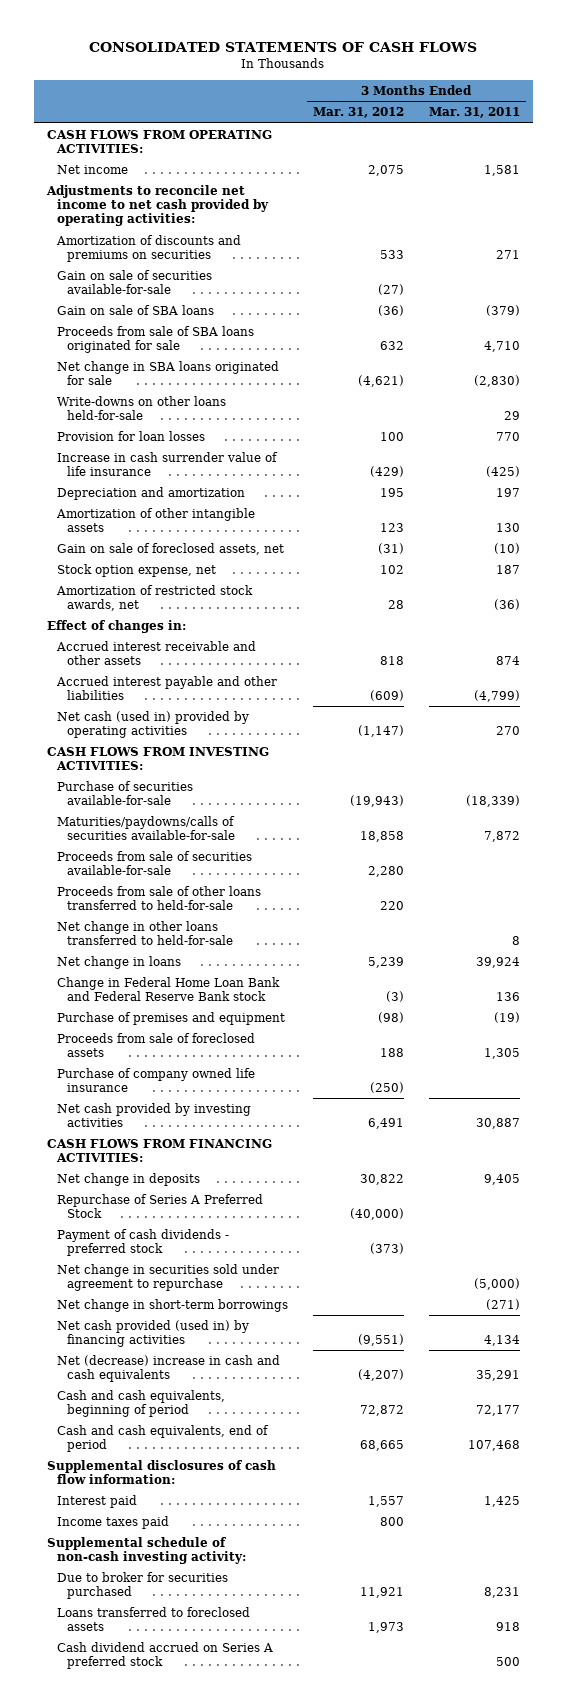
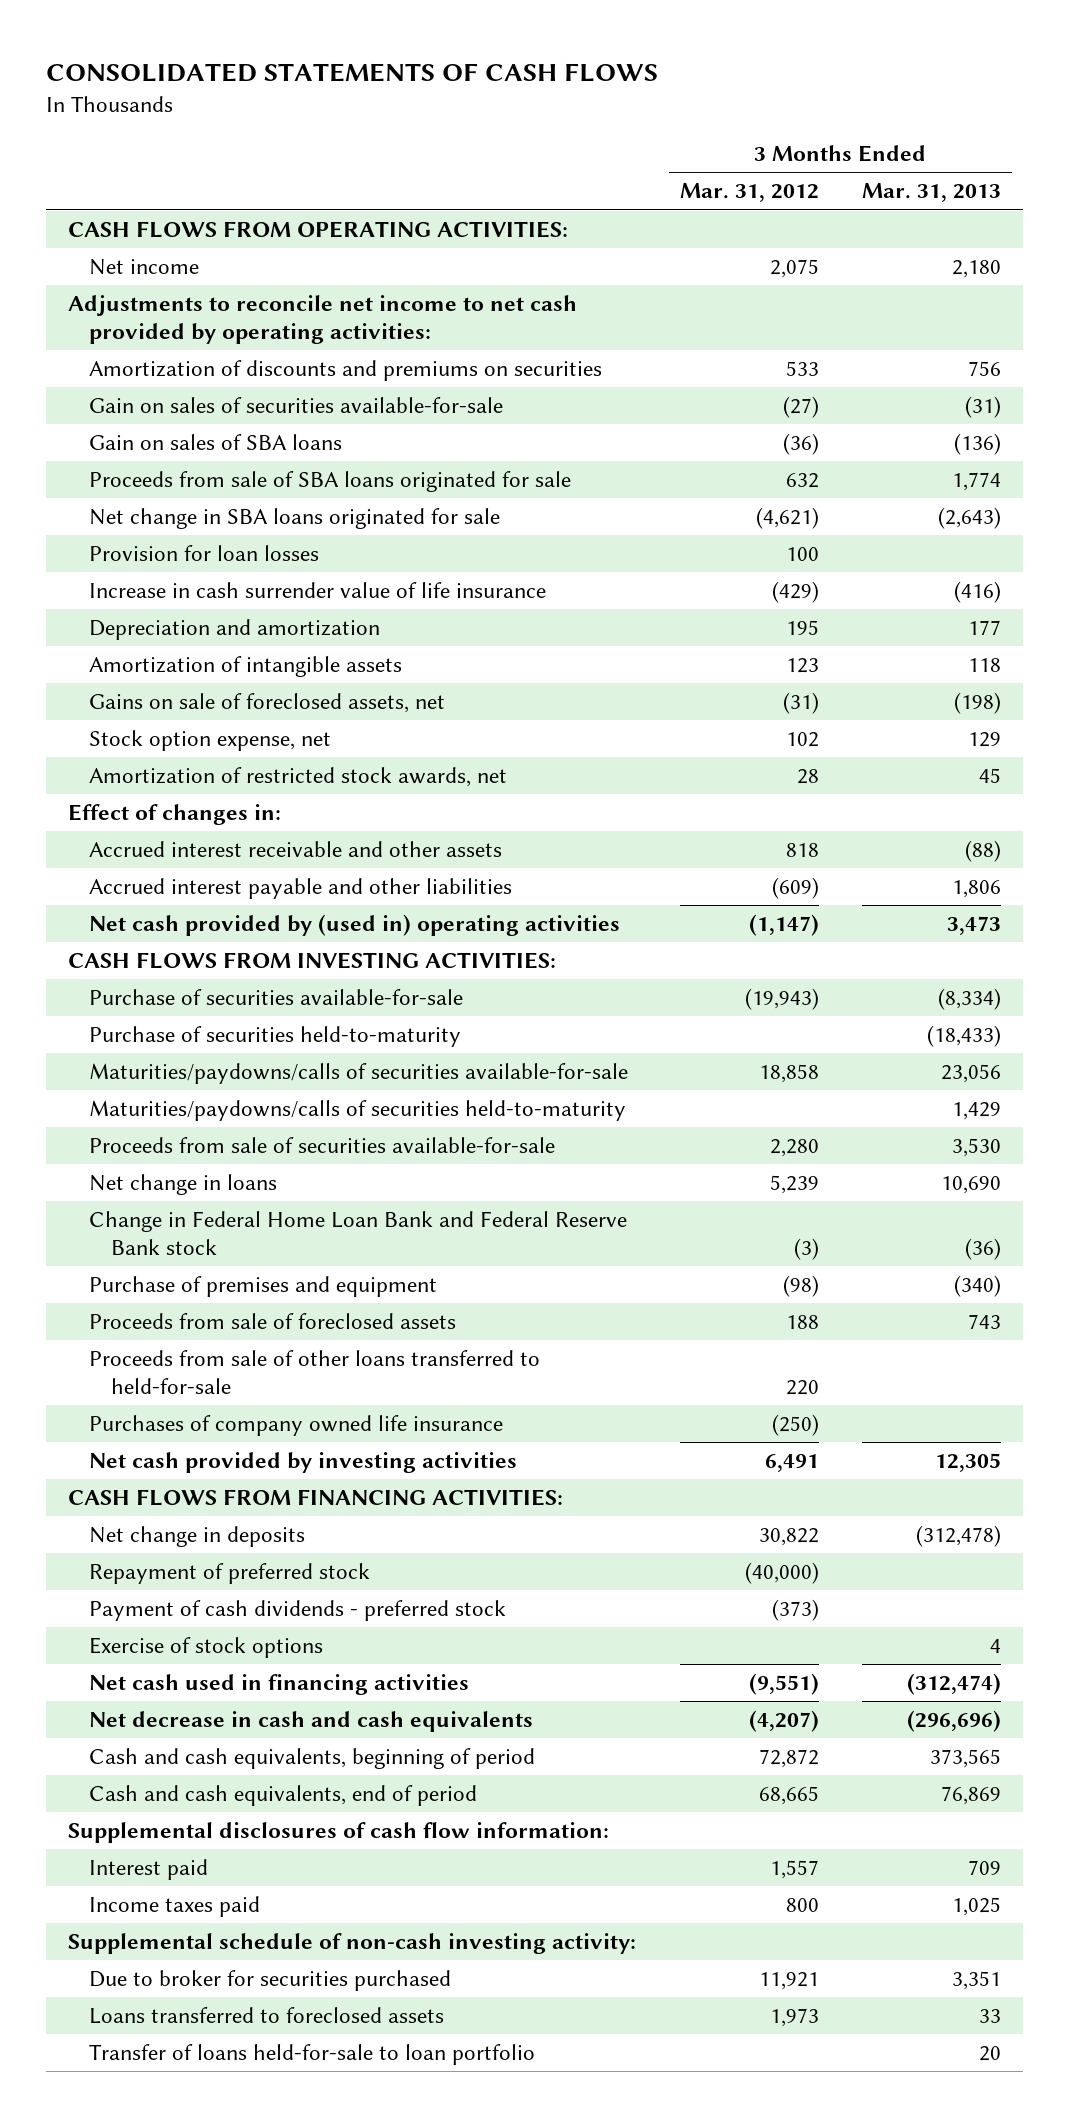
[428,107,520,119] Mar. 31, 2011 -> none
none -> [862,183,1002,203] Mar. 31, 2013
[56,269,212,295] Gain on sale of securities available-for-sale -> [89,397,504,414] Gain on sales of securities available-for-sale
[56,304,214,315] Gain on sale of SBA loans -> [89,434,343,451] Gain on sales of SBA loans
[56,395,226,421] Write-downs on other loans held-for-sale -> none
[55,507,255,533] Amortization of other intangible assets -> [89,656,403,678] Amortization of intangible assets
[56,542,284,555] Gain on sale of foreclosed assets, net -> [89,693,446,714] Gains on sale of foreclosed assets, net
[56,710,249,739] Net cash (used in) provided by operating activities -> [89,914,621,937] Net cash provided by (used in) operating activities
none -> [89,1026,462,1048] Purchase of securities held-to-maturity
none -> [89,1100,627,1122] Maturities/paydowns/calls of securities held-to-maturity
[56,920,233,946] Net change in other loans transferred to held-for-sale -> none
[56,885,261,911] Proceeds from sale of other loans transferred to held-for-sale -> [89,1350,541,1394] Proceeds from sale of other loans transferred to held-for-sale
[56,1067,255,1093] Purchase of company owned life insurance -> [89,1415,504,1437] Purchases of company owned life insurance
[56,1193,263,1219] Repurchase of Series A Preferred Stock -> none
none -> [89,1563,371,1585] Repayment of preferred stock
[56,1263,279,1292] Net change in securities sold under agreement to repurchase -> none
[56,1298,288,1312] Net change in short-term borrowings -> none
none -> [89,1637,324,1659] Exercise of stock options
[56,1319,249,1348] Net cash provided (used in) by financing activities -> [89,1674,470,1696] Net cash used in financing activities
[56,1354,280,1383] Net (decrease) increase in cash and cash equivalents -> [89,1711,534,1733] Net decrease in cash and cash equivalents
[56,1641,273,1670] Cash dividend accrued on Series A preferred stock -> none
none -> [89,2044,536,2066] Transfer of loans held-for-sale to loan portfolio

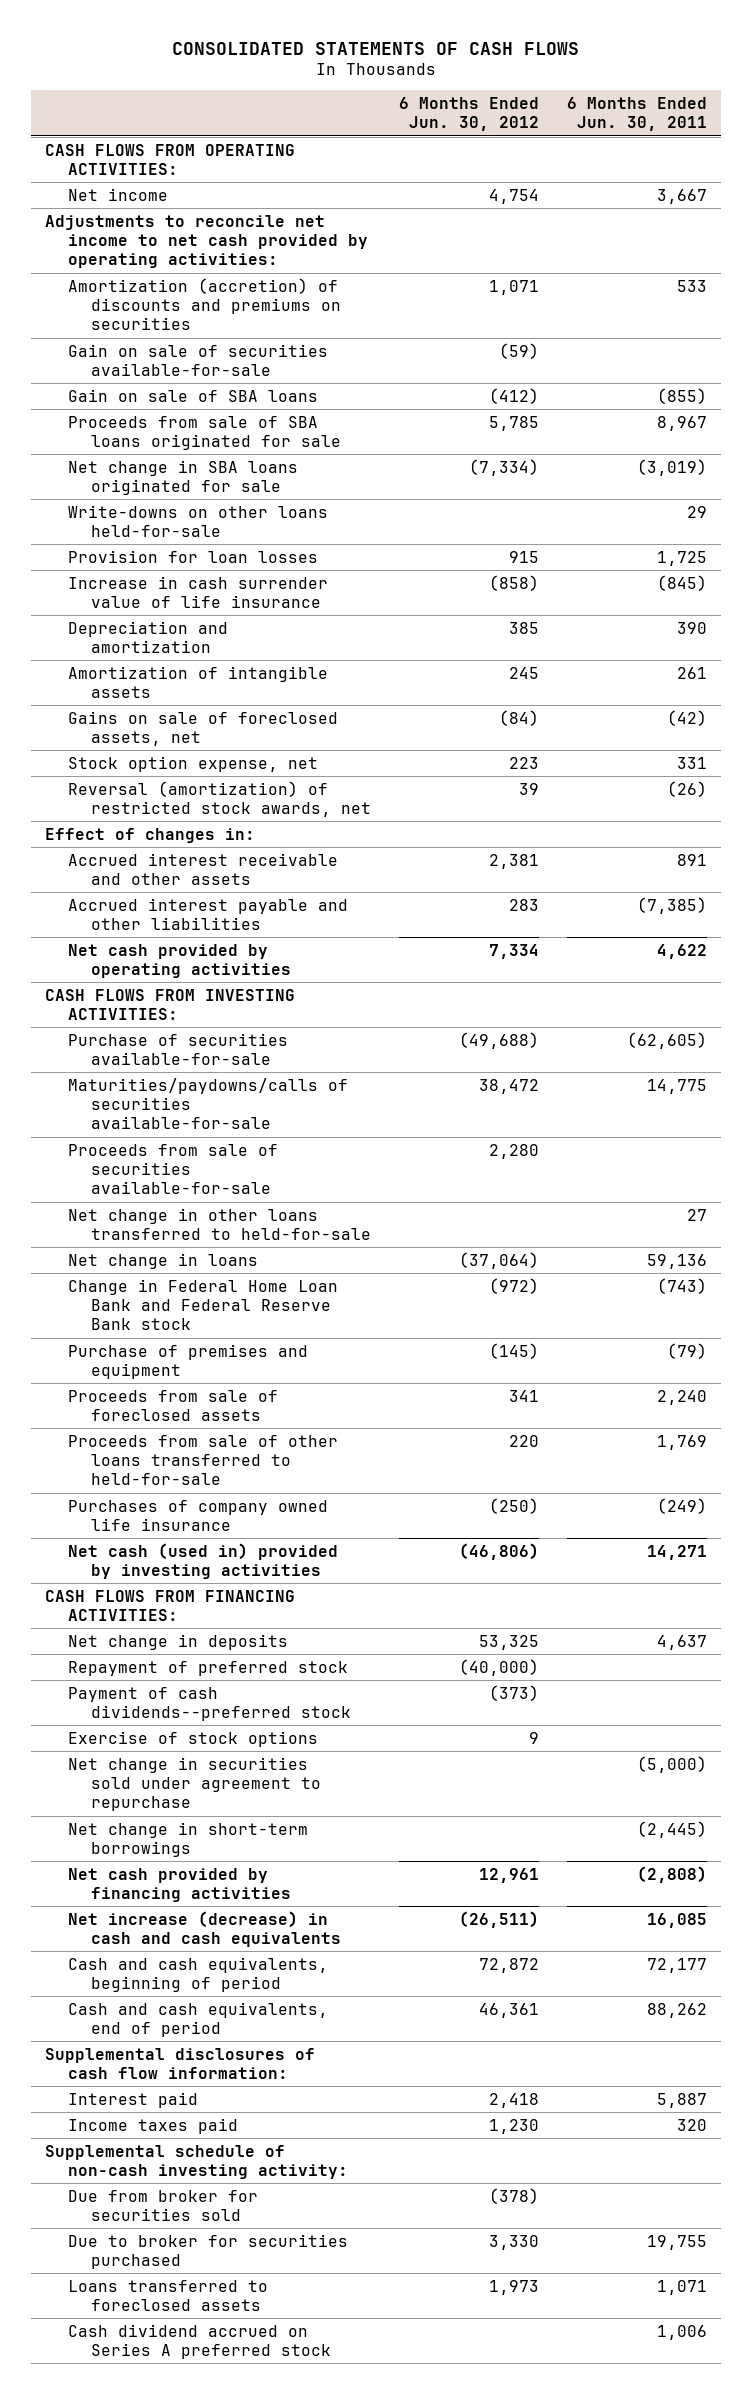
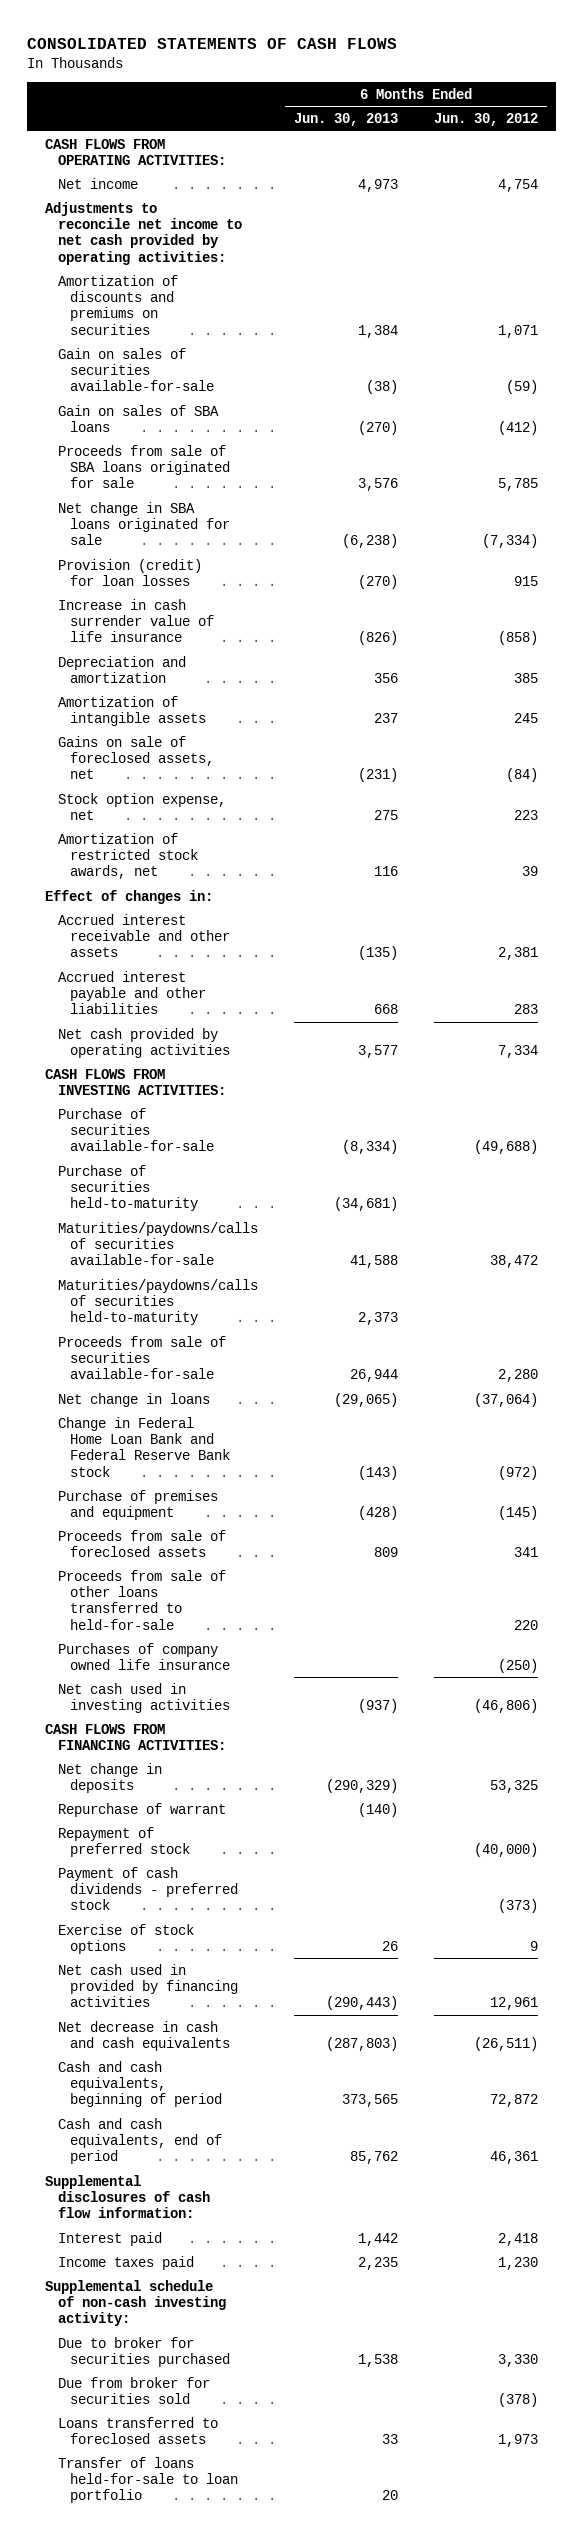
[566,97,707,132] 6 Months Ended Jun. 30, 2011 -> none
none -> [293,113,398,127] Jun. 30, 2013
[68,277,342,330] Amortization (accretion) of discounts and premiums on securities -> [57,274,178,335] Amortization of discounts and premiums on securities
[68,343,329,376] Gain on sale of securities available-for-sale -> [57,347,215,392] Gain on sales of securities available-for-sale
[68,388,319,402] Gain on sale of SBA loans -> [57,404,219,433] Gain on sales of SBA loans
[68,504,329,537] Write-downs on other loans held-for-sale -> none
[68,549,319,563] Provision for loan losses -> [57,558,202,587] Provision (credit) for loan losses
[68,780,372,817] Reversal (amortization) of restricted stock awards, net -> [57,832,199,880] Amortization of restricted stock awards, net
none -> [57,1164,199,1212] Purchase of securities held-to-maturity
none -> [57,1278,258,1326] Maturities/paydowns/calls of securities held-to-maturity
[68,1207,372,1240] Net change in other loans transferred to held-for-sale -> none
[68,1542,339,1579] Net cash (used in) provided by investing activities -> [57,1682,231,1714] Net cash used in investing activities
none -> [57,1802,226,1817] Repurchase of warrant
[68,1686,352,1721] Payment of cash dividends--preferred stock -> [57,1866,239,1911] Payment of cash dividends - preferred stock
[68,1756,322,1811] Net change in securities sold under agreement to repurchase -> none
[68,1821,309,1857] Net change in short-term borrowings -> none
[68,1867,292,1902] Net cash provided by financing activities -> [57,1963,239,2008] Net cash used in provided by financing activities
[68,1910,342,1947] Net increase (decrease) in cash and cash equivalents -> [57,2020,231,2052] Net decrease in cash and cash equivalents
[68,2189,259,2221] Due from broker for securities sold -> [57,2376,210,2405] Due from broker for securities sold
[68,2323,332,2359] Cash dividend accrued on Series A preferred stock -> none
none -> [57,2456,239,2504] Transfer of loans held-for-sale to loan portfolio

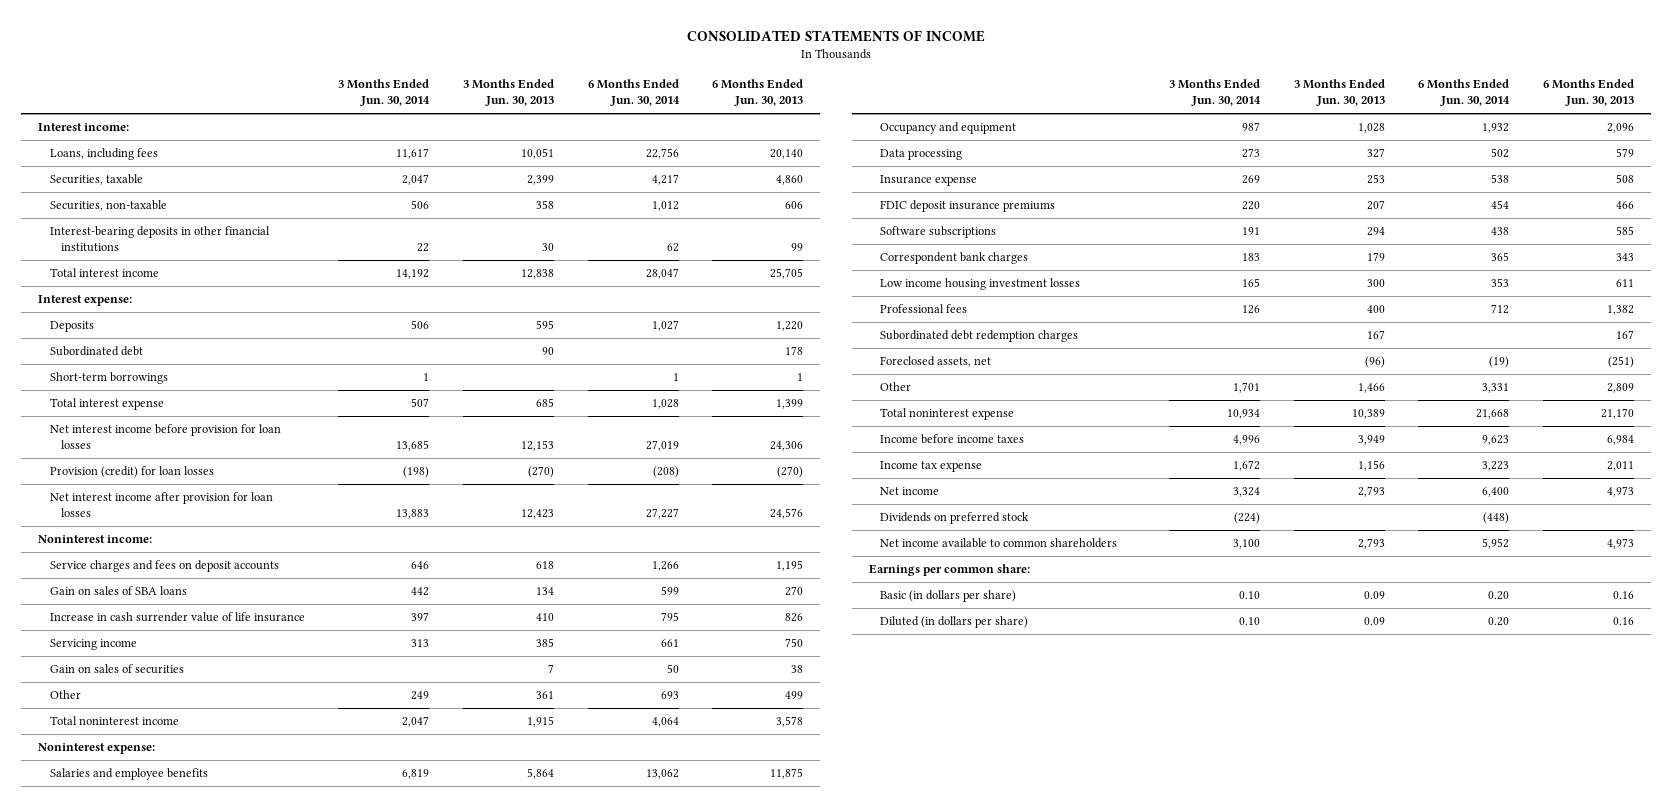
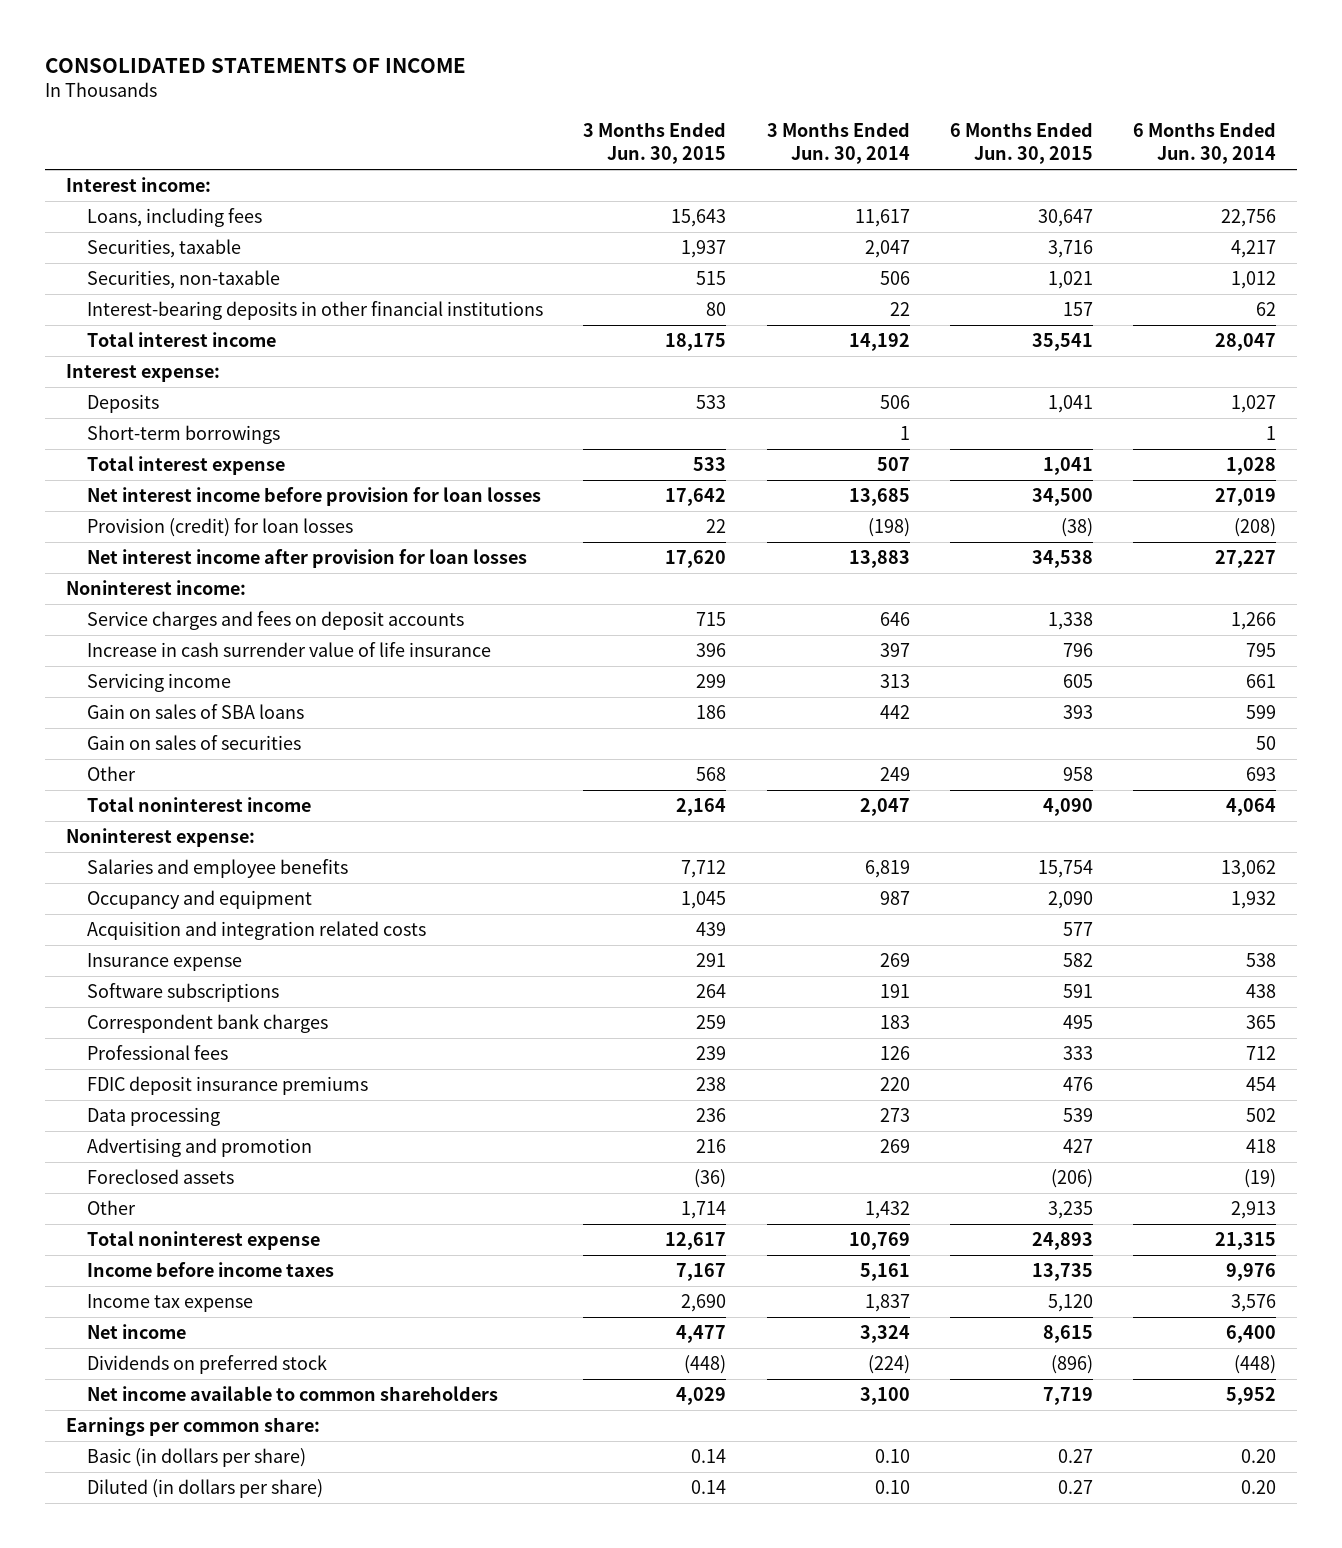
[463,79,555,107] 3 Months Ended Jun. 30, 2013 -> none
[712,79,804,107] 6 Months Ended Jun. 30, 2013 -> none
none -> [583,122,727,165] 3 Months Ended Jun. 30, 2015
none -> [949,122,1093,165] 6 Months Ended Jun. 30, 2015
[49,346,143,357] Subordinated debt -> none
[49,586,187,596] Gain on sales of SBA loans -> [86,704,304,720] Gain on sales of SBA loans
none -> [86,921,426,941] Acquisition and integration related costs
[880,278,1081,291] Low income housing investment losses -> none
[880,330,1079,343] Subordinated debt redemption charges -> none
[880,200,1056,213] FDIC deposit insurance premiums -> [86,1076,368,1096] FDIC deposit insurance premiums
[880,149,963,161] Data processing -> [86,1107,220,1127] Data processing
none -> [86,1138,312,1158] Advertising and promotion
[880,356,992,368] Foreclosed assets, net -> [86,1169,234,1185] Foreclosed assets
[1232,382,1260,394] 1,701 -> [864,1201,910,1220] 1,432
[1482,383,1510,394] 3,331 -> [1231,1201,1277,1220] 2,913
[1226,409,1260,420] 10,934 -> [848,1232,910,1251] 10,769
[1476,409,1510,420] 21,668 -> [1215,1232,1277,1251] 21,315
[1232,435,1260,446] 4,996 -> [859,1263,910,1282] 5,161
[1482,435,1510,446] 9,623 -> [1226,1263,1277,1282] 9,976
[1232,460,1260,472] 1,672 -> [864,1294,910,1313] 1,837
[1482,461,1510,472] 3,223 -> [1231,1294,1277,1313] 3,576

